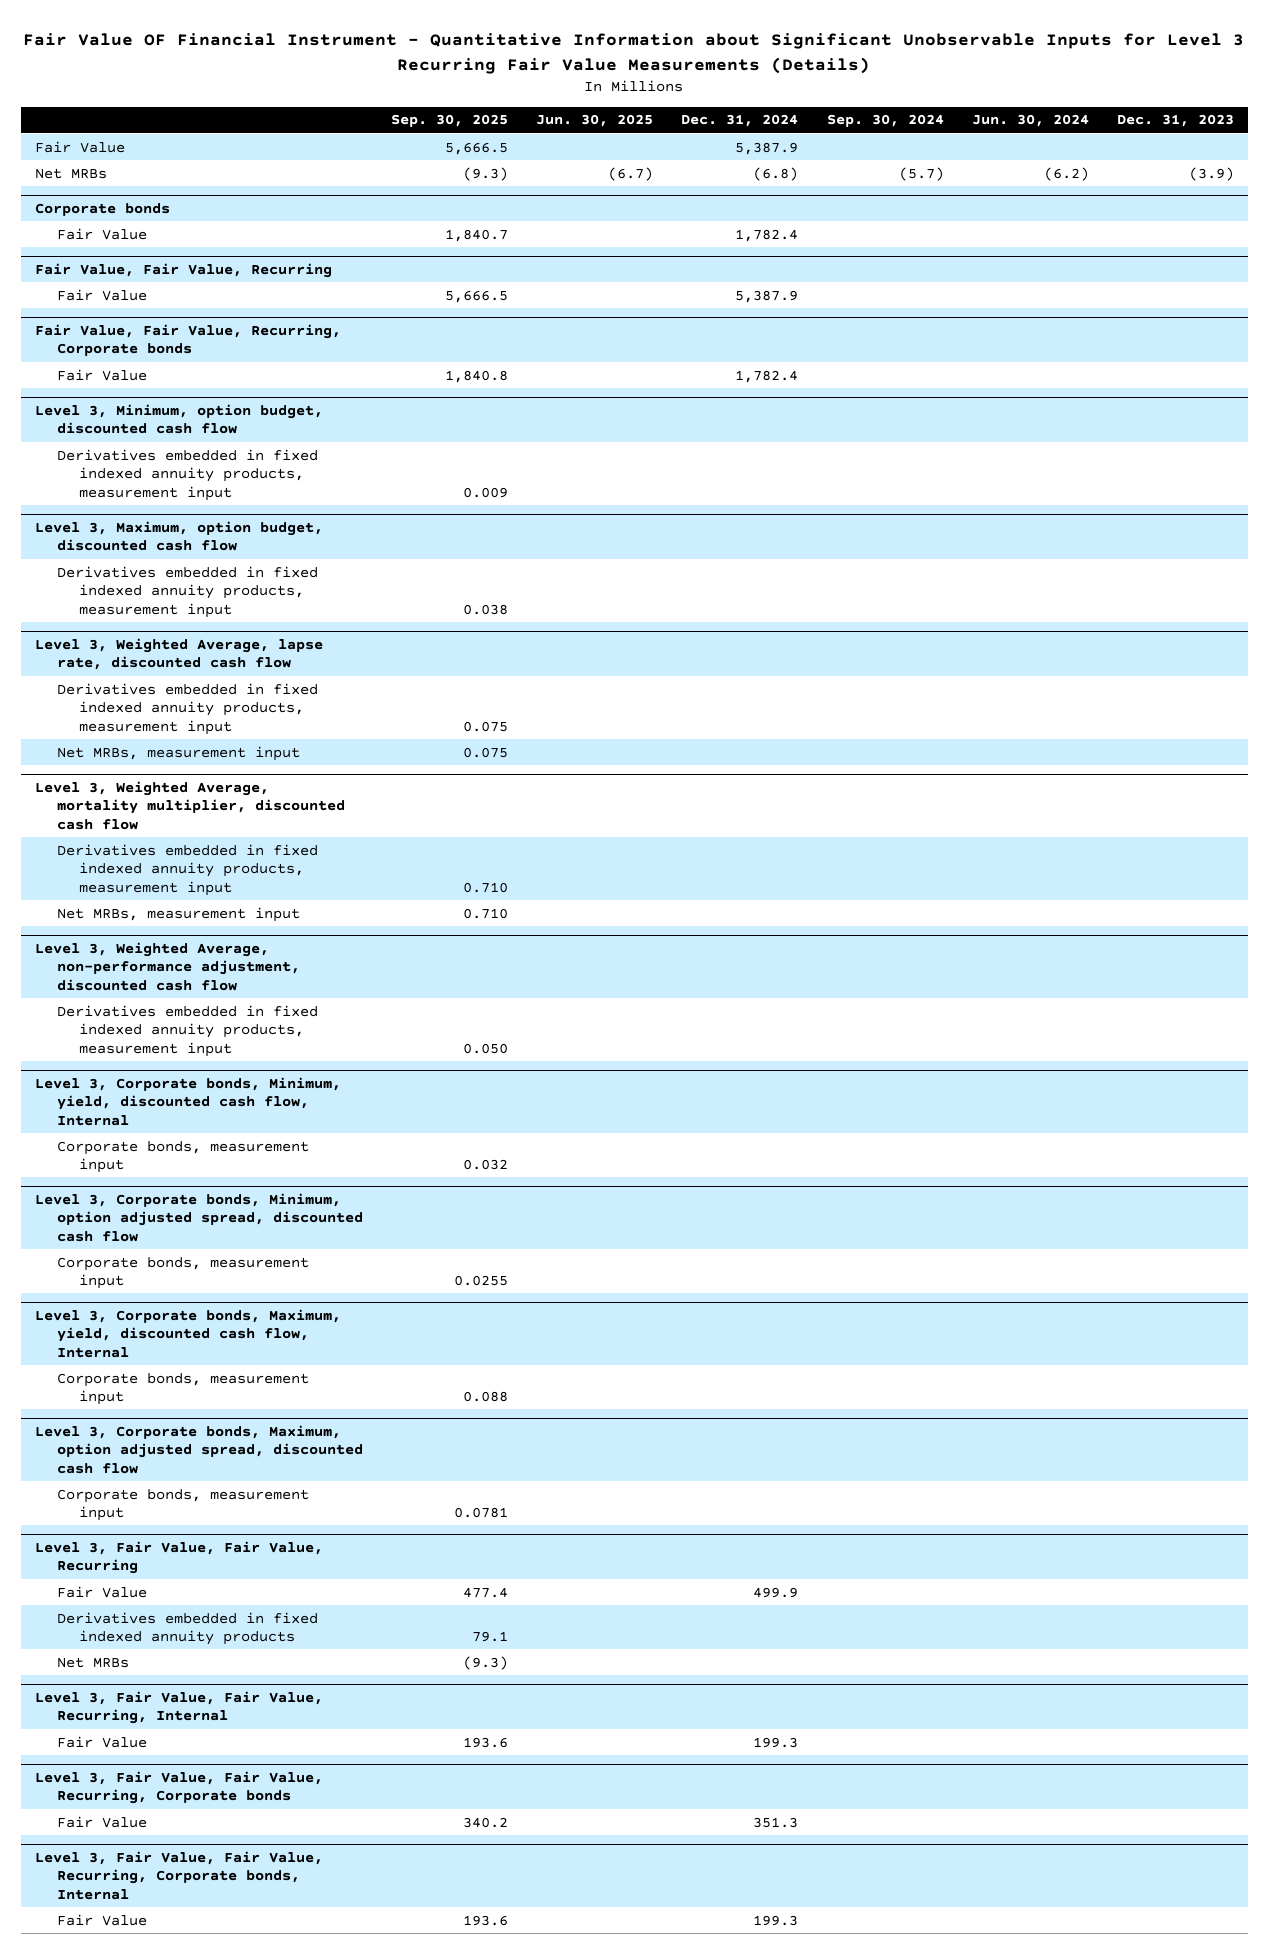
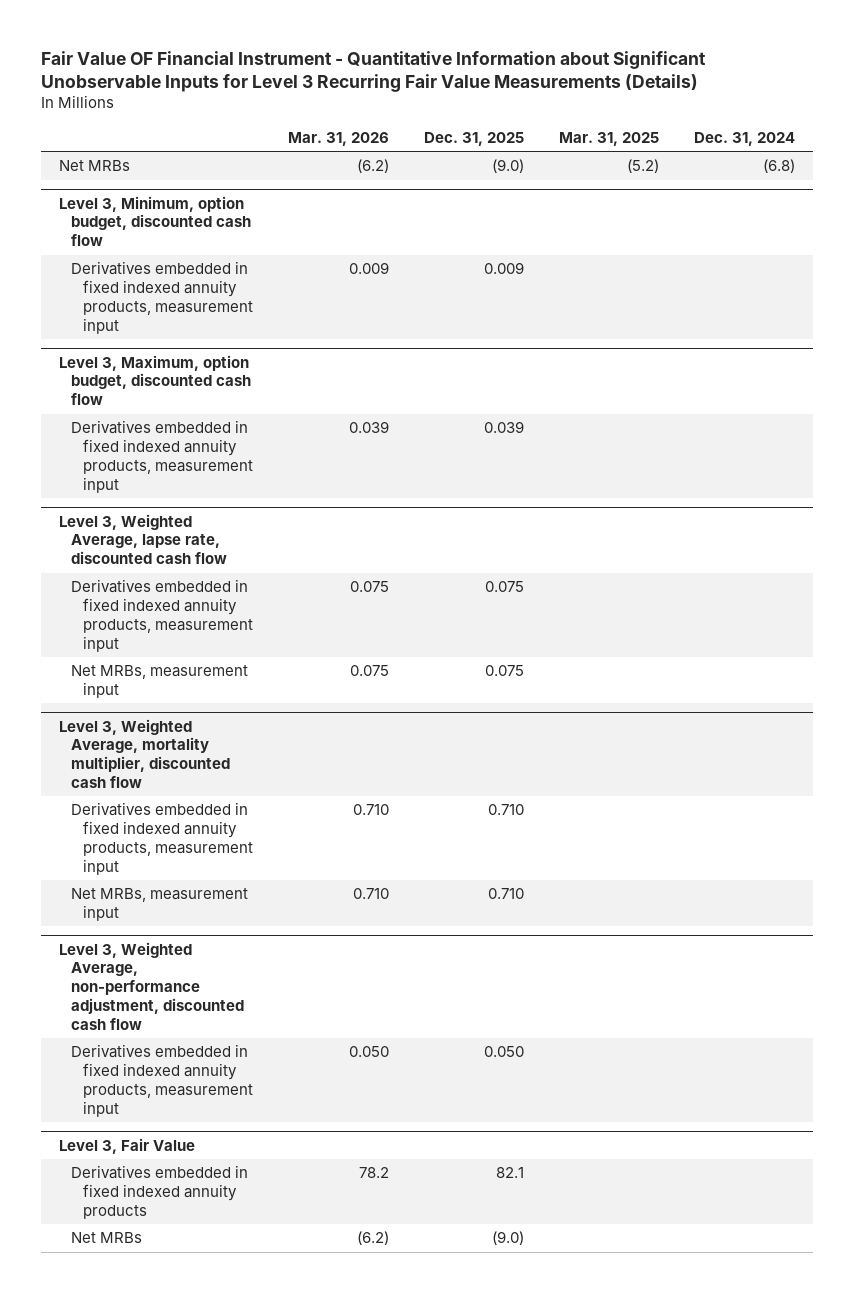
[391,114,509,128] Sep. 30, 2025 -> none
[536,114,654,128] Jun. 30, 2025 -> none
[826,114,944,128] Sep. 30, 2024 -> none
[971,114,1089,128] Jun. 30, 2024 -> none
[1116,114,1234,128] Dec. 31, 2023 -> none
none -> [287,131,389,146] Mar. 31, 2026
none -> [424,131,525,146] Dec. 31, 2025
none -> [559,131,660,146] Mar. 31, 2025
[34,140,125,153] Fair Value -> none
[34,202,170,216] Corporate bonds -> none
[56,227,147,240] Fair Value -> none
[34,262,332,278] Fair Value, Fair Value, Recurring -> none
[56,288,147,301] Fair Value -> none
[34,323,341,357] Fair Value, Fair Value, Recurring, Corporate bonds -> none
[56,368,147,381] Fair Value -> none
[34,1076,341,1126] Level 3, Corporate bonds, Minimum, yield, discounted cash flow, Internal -> none
[56,1140,309,1174] Corporate bonds, measurement input -> none
[34,1192,363,1242] Level 3, Corporate bonds, Minimum, option adjusted spread, discounted cash flow -> none
[56,1256,309,1290] Corporate bonds, measurement input -> none
[34,1308,341,1358] Level 3, Corporate bonds, Maximum, yield, discounted cash flow, Internal -> none
[56,1372,309,1406] Corporate bonds, measurement input -> none
[34,1424,363,1474] Level 3, Corporate bonds, Maximum, option adjusted spread, discounted cash flow -> none
[56,1488,309,1522] Corporate bonds, measurement input -> none
[56,1585,147,1598] Fair Value -> none
[34,1540,323,1575] Level 3, Fair Value, Fair Value, Recurring -> [58,1137,195,1154] Level 3, Fair Value
[34,1690,323,1725] Level 3, Fair Value, Fair Value, Recurring, Internal -> none
[56,1735,147,1748] Fair Value -> none
[34,1770,323,1805] Level 3, Fair Value, Fair Value, Recurring, Corporate bonds -> none
[56,1815,147,1828] Fair Value -> none
[34,1850,323,1900] Level 3, Fair Value, Fair Value, Recurring, Corporate bonds, Internal -> none
[56,1913,147,1926] Fair Value -> none

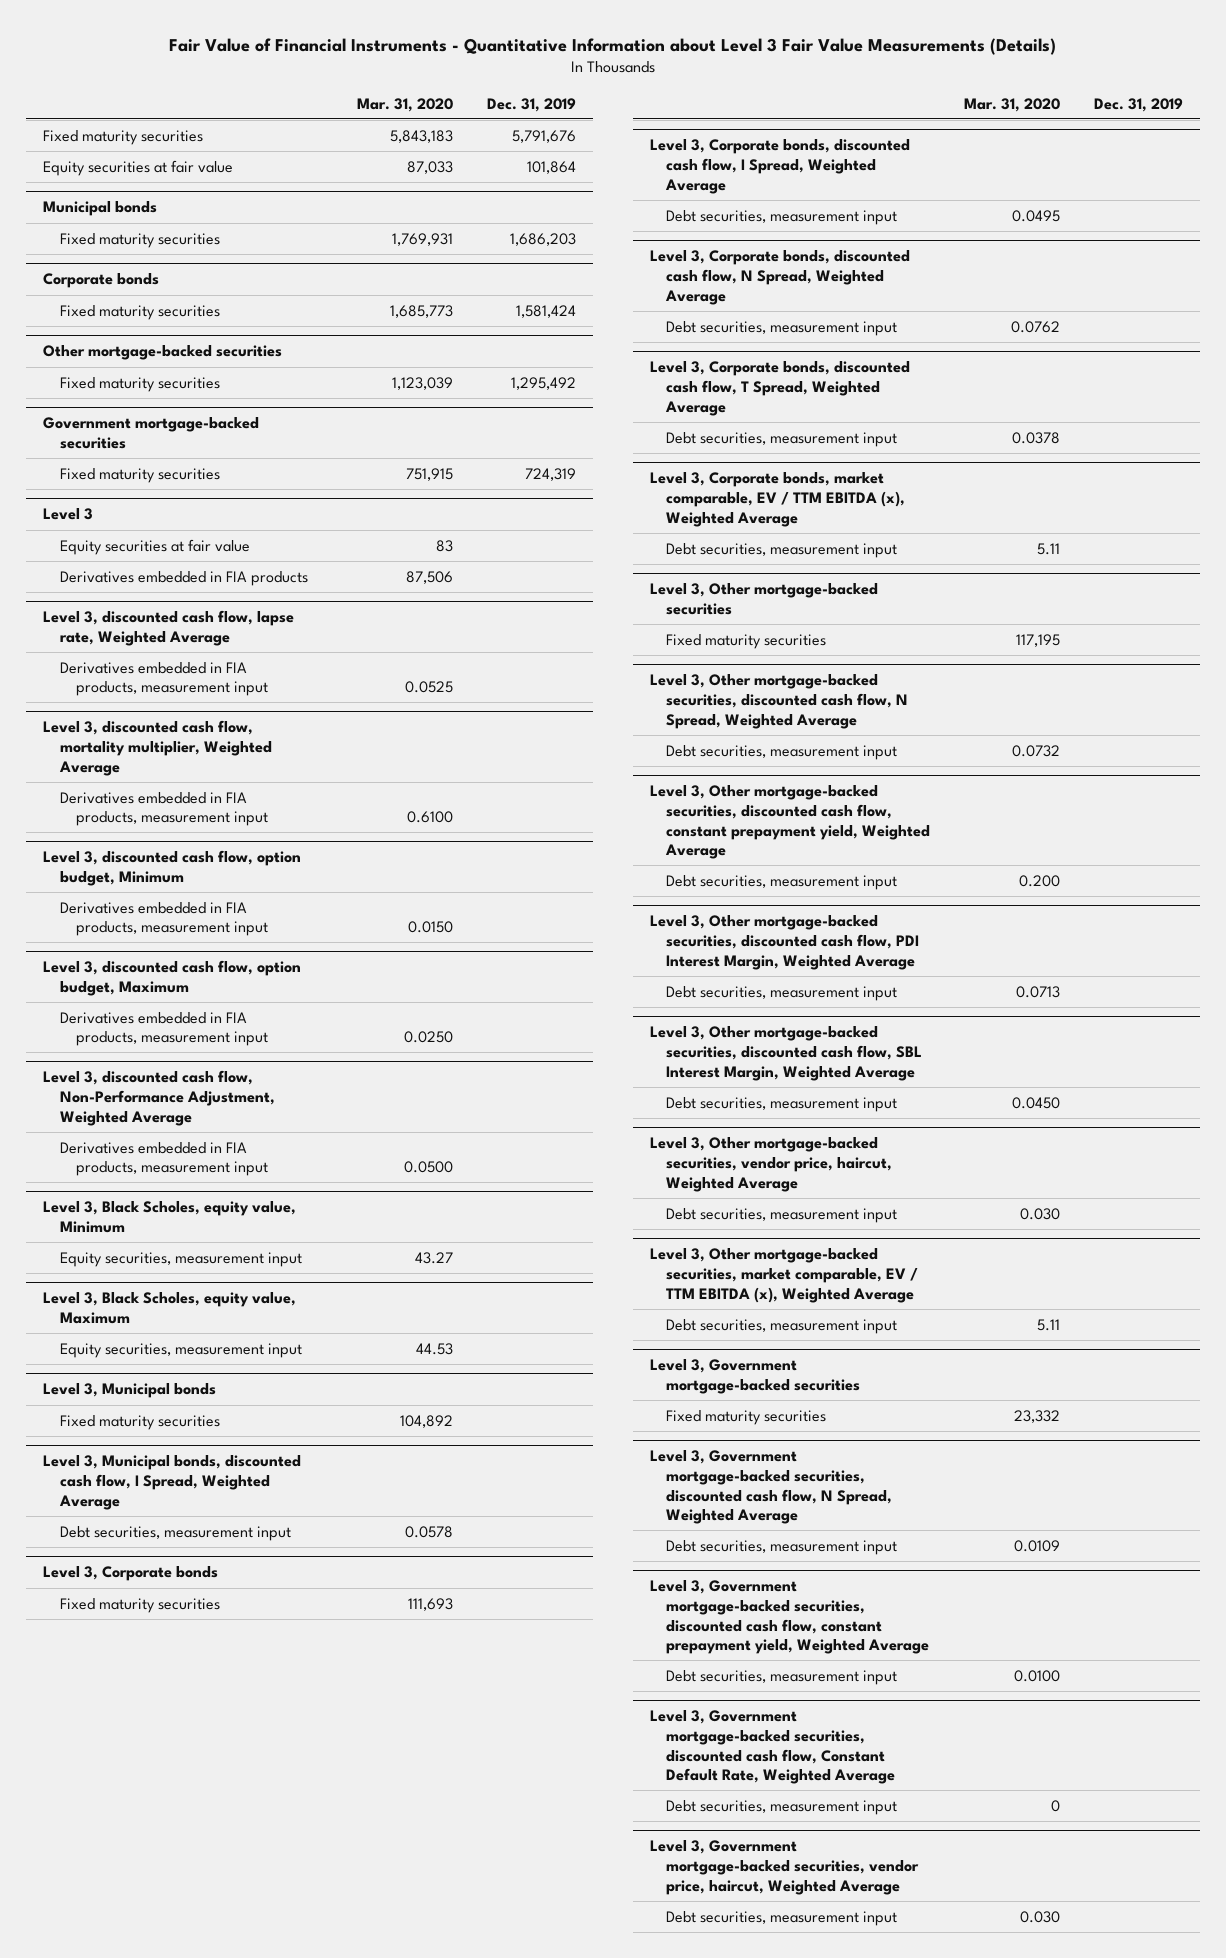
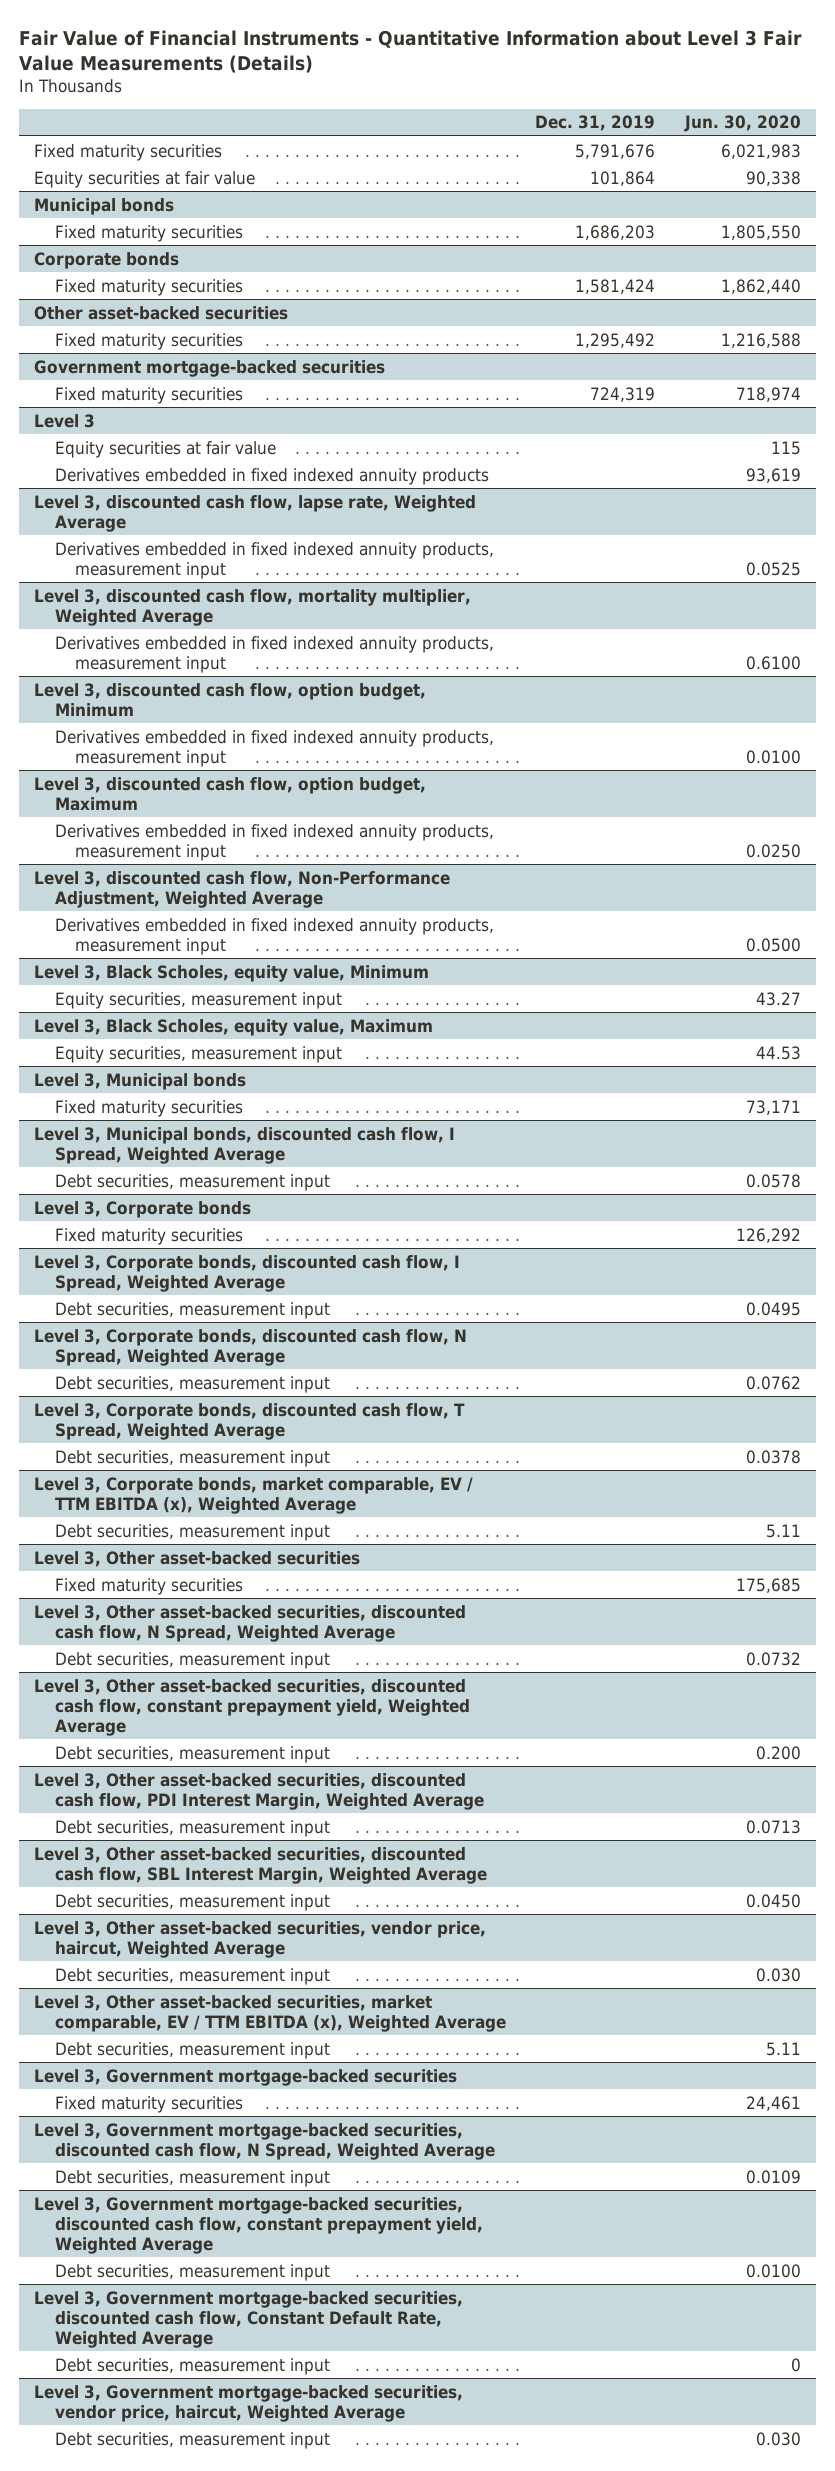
[357,97,454,112] Mar. 31, 2020 -> none
none -> [684,115,802,133] Jun. 30, 2020
[43,345,283,361] Other mortgage-backed securities -> [33,305,288,320] Other asset-backed securities
[59,570,308,586] Derivatives embedded in FIA products -> [54,467,489,485] Derivatives embedded in fixed indexed annuity products
[59,661,268,697] Derivatives embedded in FIA products, measurement input -> [54,541,494,579] Derivatives embedded in fixed indexed annuity products, measurement input
[59,791,268,827] Derivatives embedded in FIA products, measurement input -> [54,635,494,673] Derivatives embedded in fixed indexed annuity products, measurement input
[59,901,268,937] Derivatives embedded in FIA products, measurement input -> [54,729,494,767] Derivatives embedded in fixed indexed annuity products, measurement input
[59,1011,268,1047] Derivatives embedded in FIA products, measurement input -> [54,823,494,861] Derivatives embedded in fixed indexed annuity products, measurement input
[59,1141,268,1177] Derivatives embedded in FIA products, measurement input -> [54,917,494,955] Derivatives embedded in fixed indexed annuity products, measurement input
[649,583,878,616] Level 3, Other mortgage-backed securities -> [33,1550,360,1567] Level 3, Other asset-backed securities
[649,674,909,729] Level 3, Other mortgage-backed securities, discounted cash flow, N Spread, Weighted Average -> [33,1604,466,1642] Level 3, Other asset-backed securities, discounted cash flow, N Spread, Weighted Average
[649,785,931,860] Level 3, Other mortgage-backed securities, discounted cash flow, constant prepayment yield, Weighted Average -> [33,1678,470,1736] Level 3, Other asset-backed securities, discounted cash flow, constant prepayment yield, Weighted Average
[649,915,920,970] Level 3, Other mortgage-backed securities, discounted cash flow, PDI Interest Margin, Weighted Average -> [33,1772,484,1810] Level 3, Other asset-backed securities, discounted cash flow, PDI Interest Margin, Weighted Average
[649,1026,923,1081] Level 3, Other mortgage-backed securities, discounted cash flow, SBL Interest Margin, Weighted Average -> [33,1846,487,1884] Level 3, Other asset-backed securities, discounted cash flow, SBL Interest Margin, Weighted Average
[649,1137,893,1192] Level 3, Other mortgage-backed securities, vendor price, haircut, Weighted Average -> [33,1920,486,1958] Level 3, Other asset-backed securities, vendor price, haircut, Weighted Average
[649,1248,919,1303] Level 3, Other mortgage-backed securities, market comparable, EV / TTM EBITDA (x), Weighted Average -> [33,1994,506,2032] Level 3, Other asset-backed securities, market comparable, EV / TTM EBITDA (x), Weighted Average

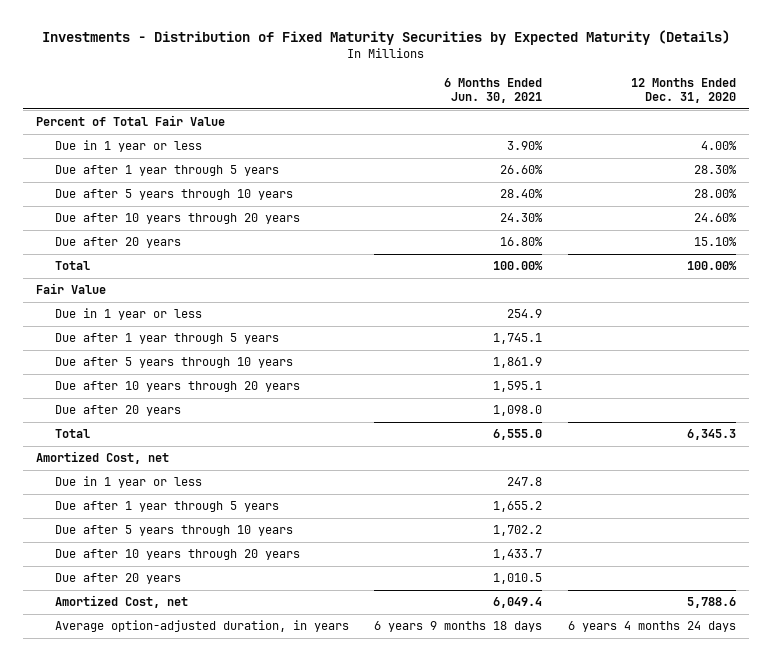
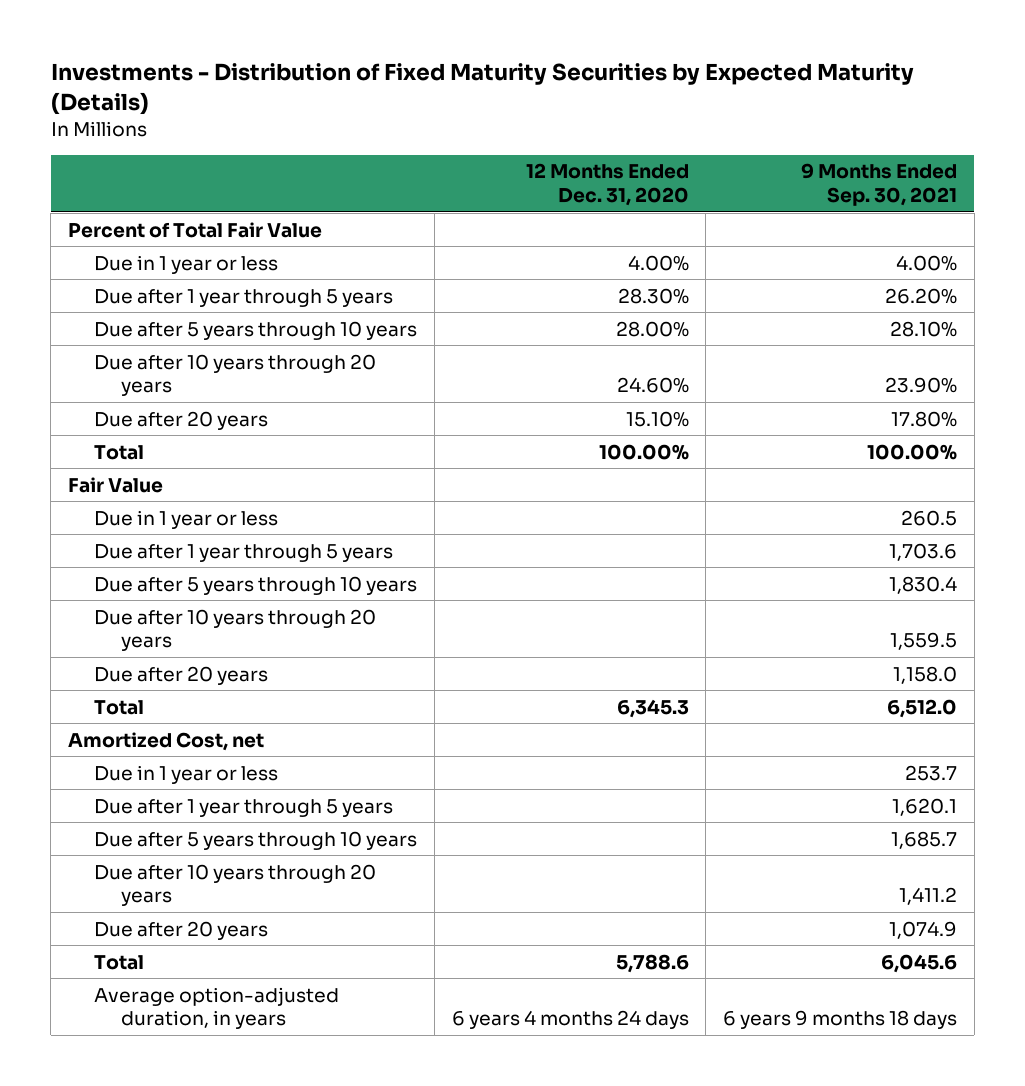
[444,77,543,104] 6 Months Ended Jun. 30, 2021 -> none
none -> [801,163,958,206] 9 Months Ended Sep. 30, 2021
[54,595,188,609] Amortized Cost, net -> [94,954,145,970] Total

